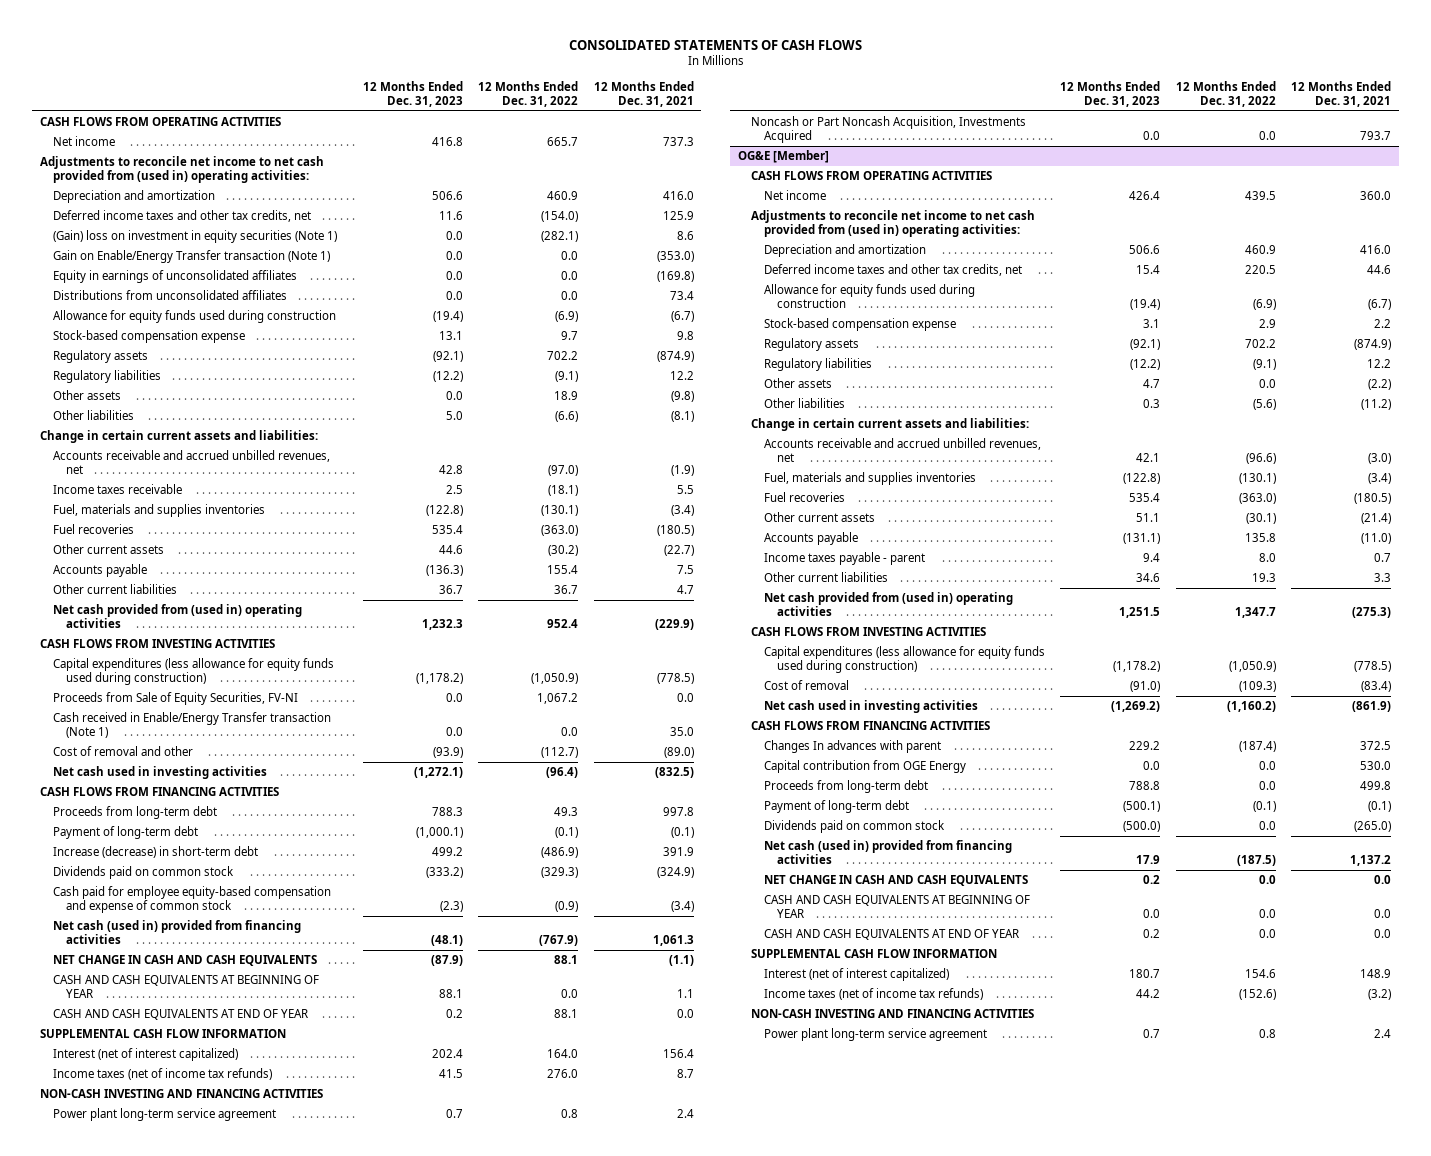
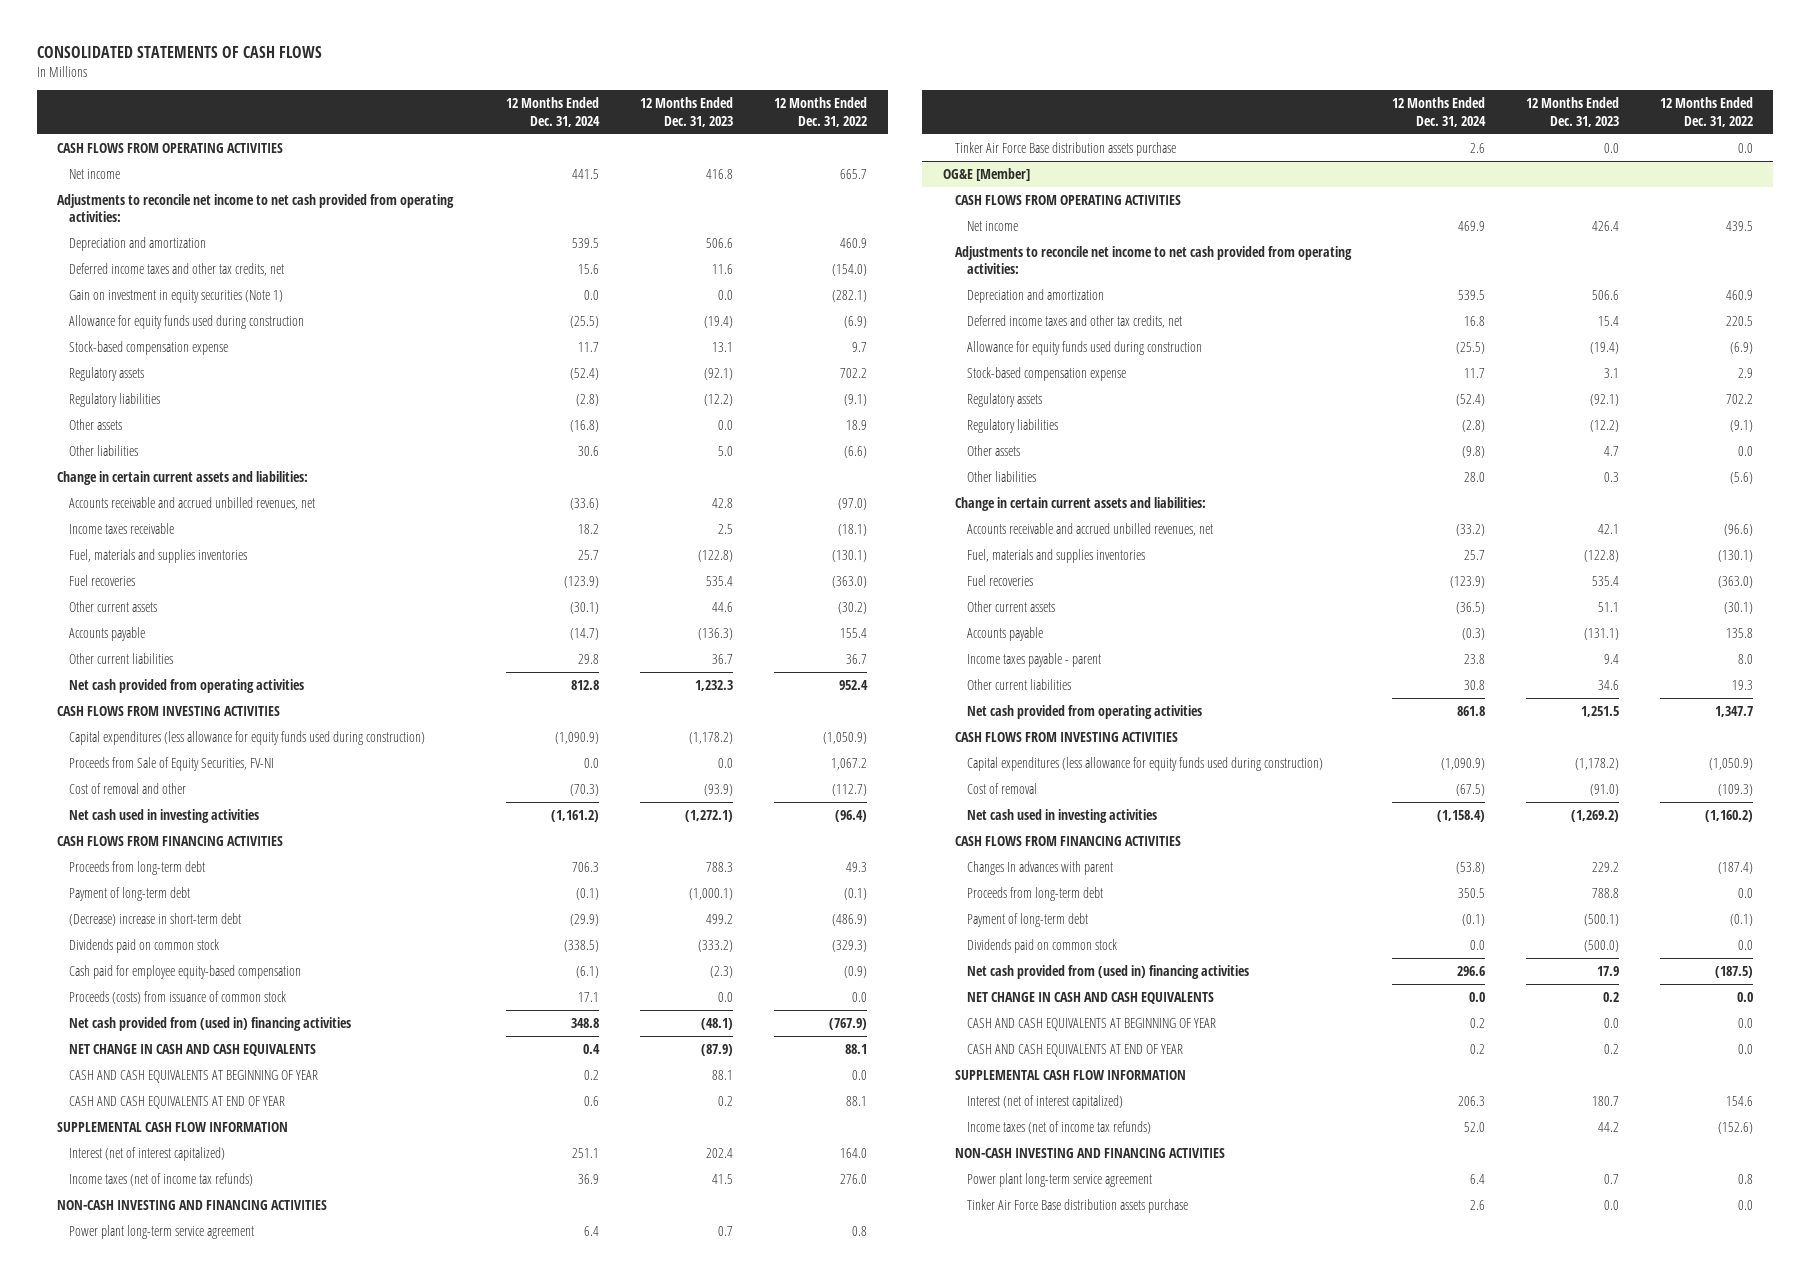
[593,80,694,107] 12 Months Ended Dec. 31, 2021 -> none
none -> [506,97,601,127] 12 Months Ended Dec. 31, 2024
[39,155,324,184] Adjustments to reconcile net income to net cash provided from (used in) operating activities: -> [57,193,455,223] Adjustments to reconcile net income to net cash provided from operating activities:
[52,249,330,263] Gain on Enable/Energy Transfer transaction (Note 1) -> none
[52,269,297,283] Equity in earnings of unconsolidated affiliates -> none
[52,289,287,300] Distributions from unconsolidated affiliates -> none
[52,229,337,243] (Gain) loss on investment in equity securities (Note 1) -> [69,289,284,303] Gain on investment in equity securities (Note 1)
[52,603,302,629] Net cash provided from (used in) operating activities -> [69,678,305,693] Net cash provided from operating activities
[52,711,331,739] Cash received in Enable/Energy Transfer transaction (Note 1) -> none
[52,845,258,858] Increase (decrease) in short-term debt -> [69,912,242,926] (Decrease) increase in short-term debt
[52,885,331,914] Cash paid for employee equity-based compensation and expense of common stock -> [69,964,302,979] Cash paid for employee equity-based compensation
none -> [69,990,287,1004] Proceeds (costs) from issuance of common stock
[52,919,301,945] Net cash (used in) provided from financing activities -> [69,1016,352,1031] Net cash provided from (used in) financing activities
[750,115,1026,144] Noncash or Part Noncash Acquisition, Investments Acquired -> none
none -> [954,141,1176,156] Tinker Air Force Base distribution assets purchase
[750,209,1035,238] Adjustments to reconcile net income to net cash provided from (used in) operating activities: -> [954,245,1352,275] Adjustments to reconcile net income to net cash provided from operating activities:
[763,591,1013,617] Net cash provided from (used in) operating activities -> [967,704,1203,719] Net cash provided from operating activities
[763,759,966,773] Capital contribution from OGE Energy -> none
[763,839,1012,865] Net cash (used in) provided from financing activities -> [967,964,1250,979] Net cash provided from (used in) financing activities
none -> [967,1198,1189,1213] Tinker Air Force Base distribution assets purchase

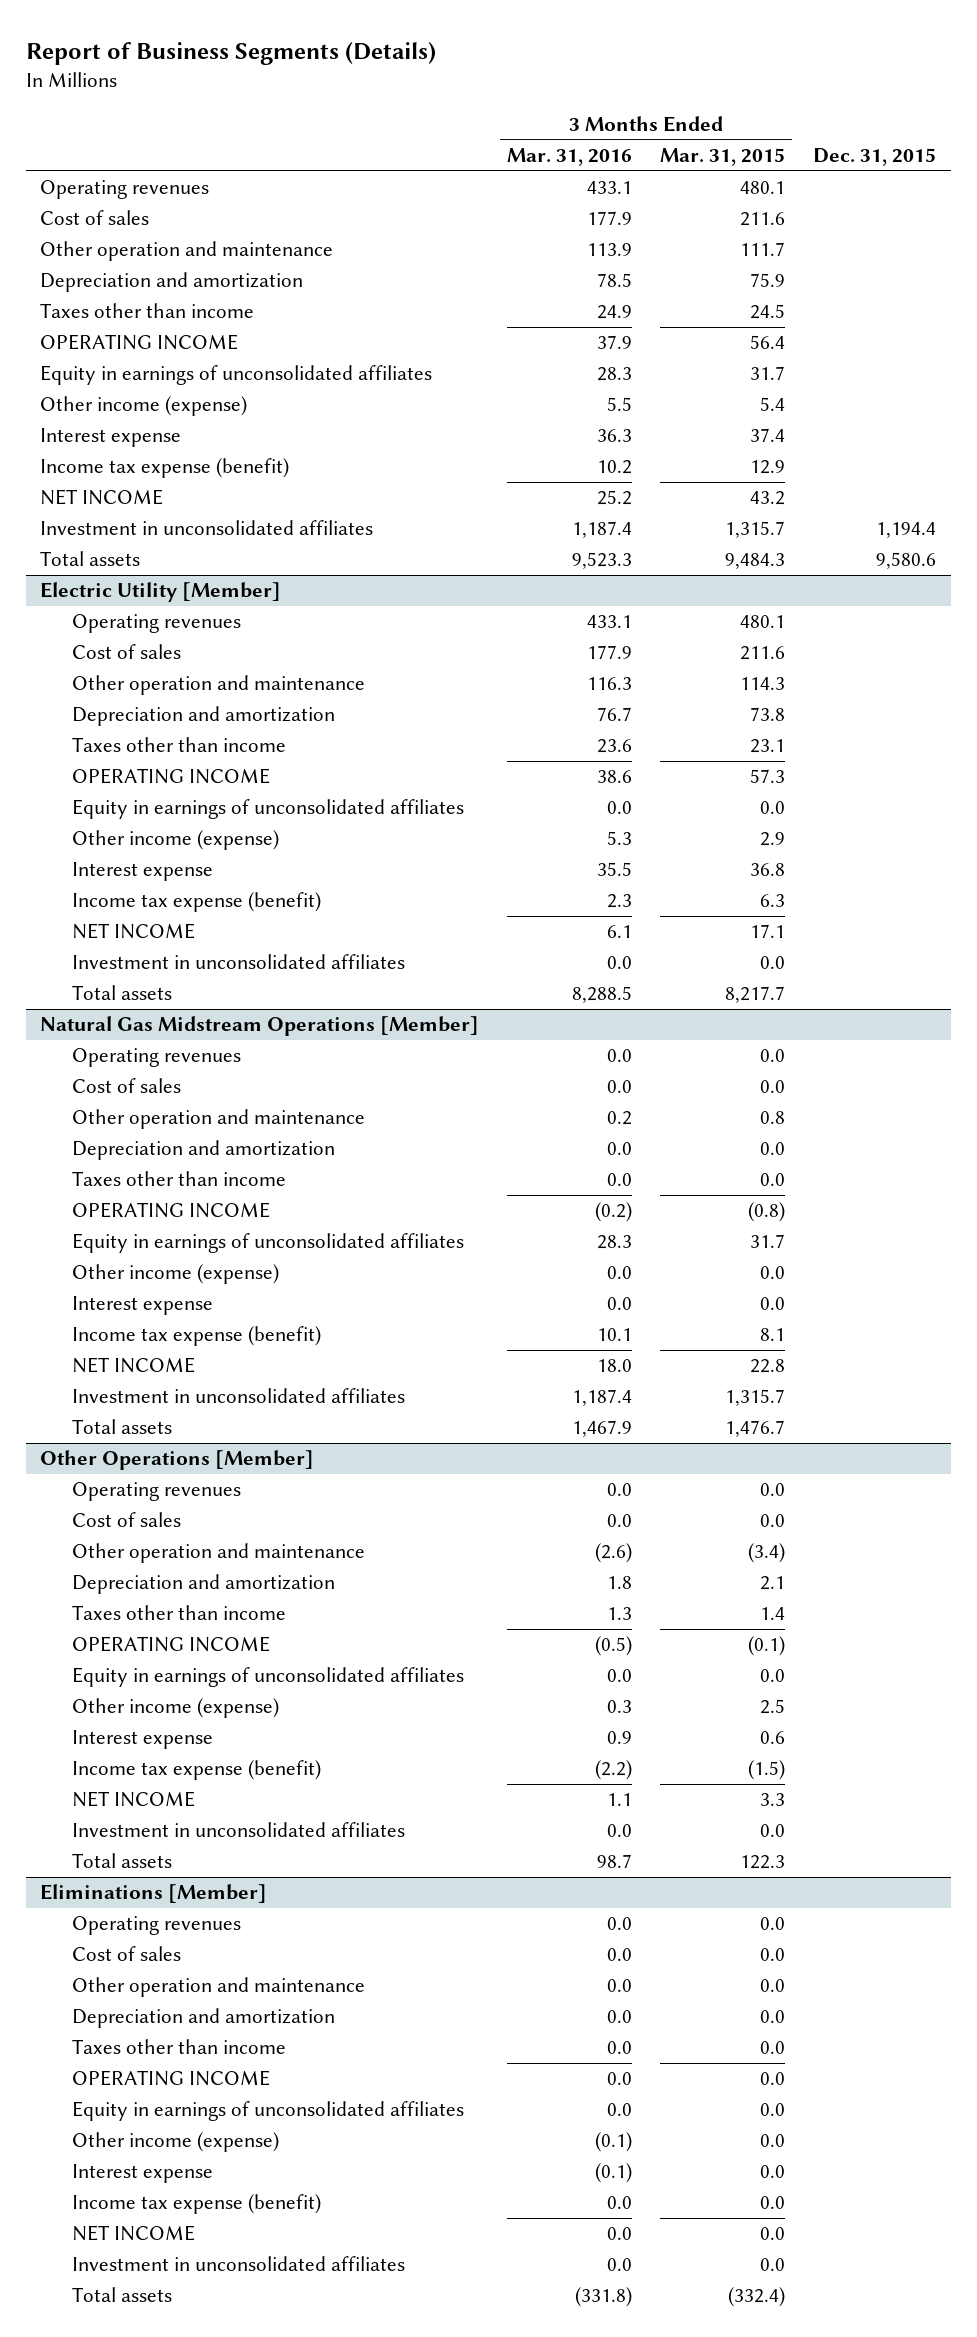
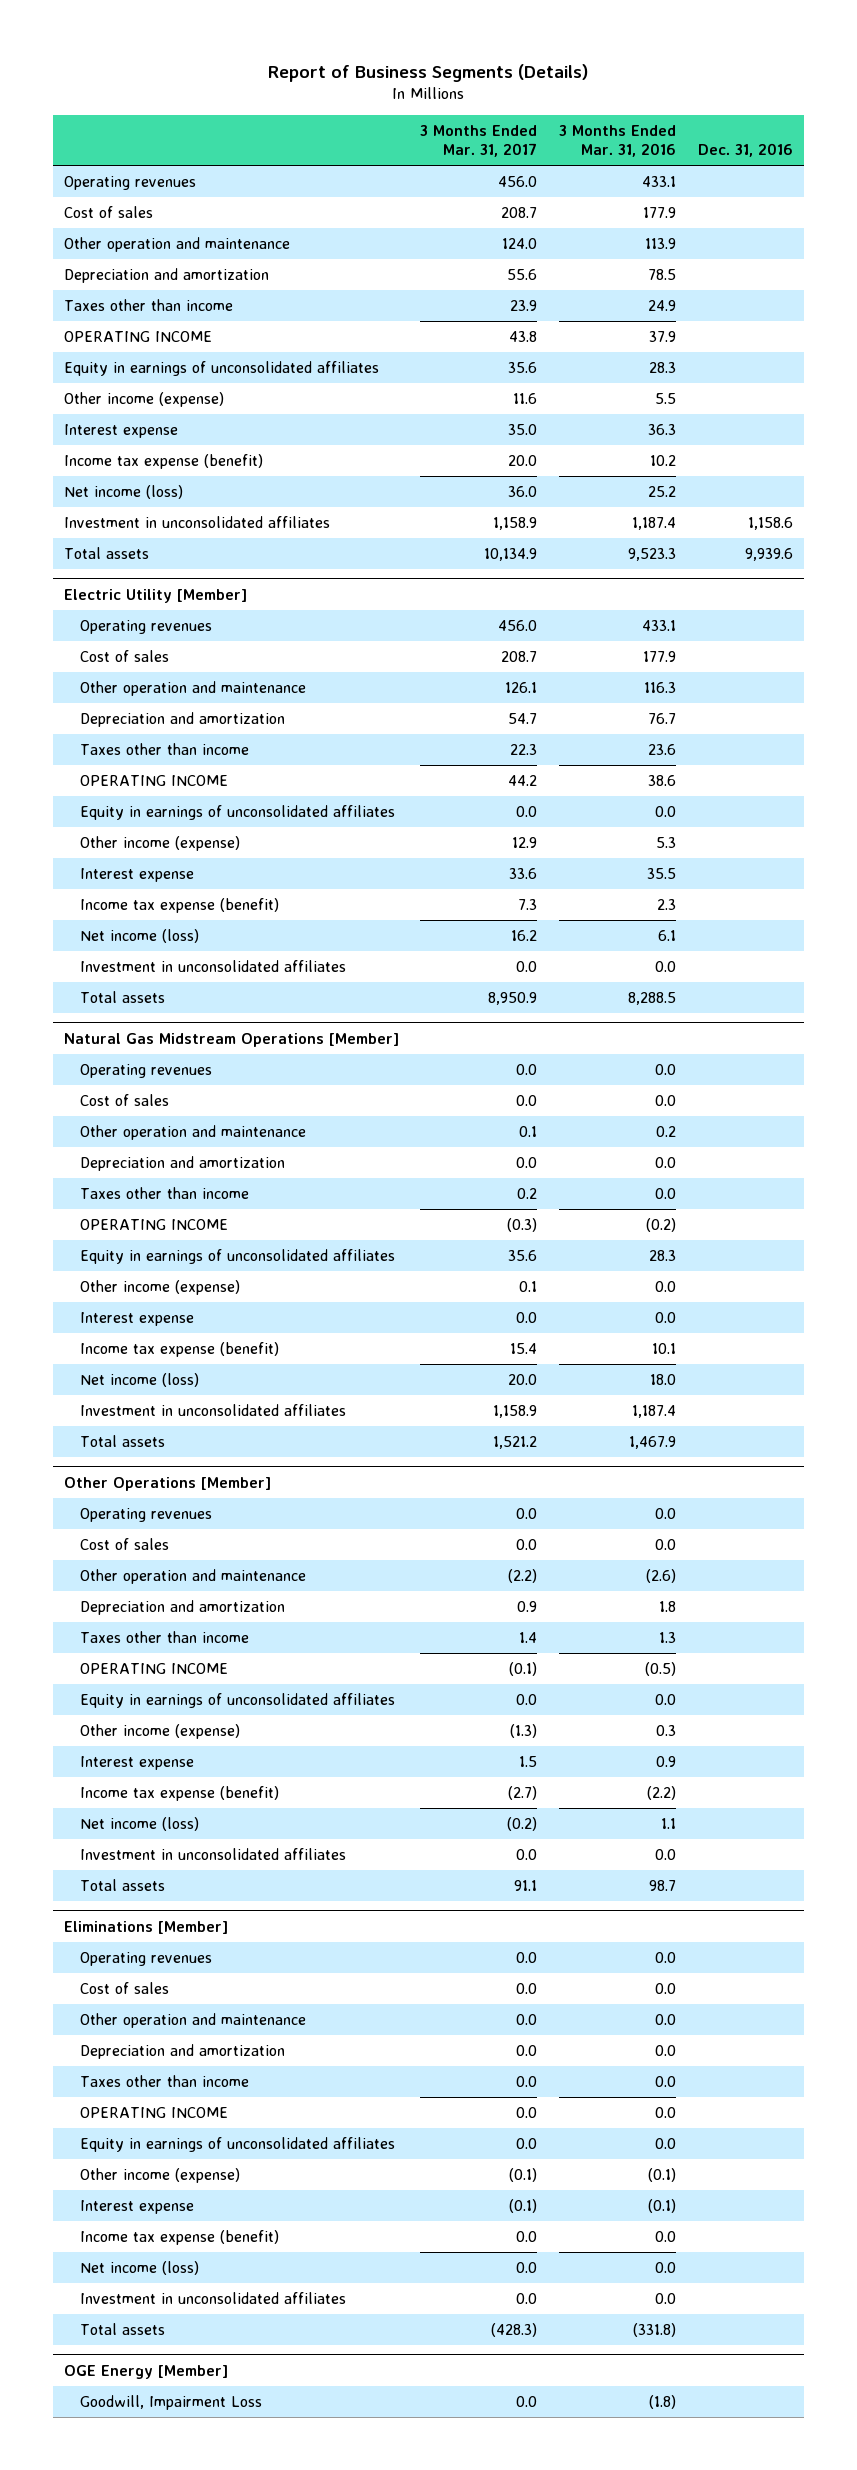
[660,147,786,166] Mar. 31, 2015 -> none
[813,147,937,166] Dec. 31, 2015 -> none
none -> [420,124,538,157] 3 Months Ended Mar. 31, 2017
none -> [697,142,793,157] Dec. 31, 2016
[40,489,164,506] NET INCOME -> [63,484,183,499] Net income (loss)
[71,923,195,940] NET INCOME -> [79,928,199,943] Net income (loss)
[71,1357,195,1374] NET INCOME -> [79,1372,199,1387] Net income (loss)
[71,1791,195,1808] NET INCOME -> [79,1816,199,1831] Net income (loss)
[71,2225,195,2242] NET INCOME -> [79,2260,199,2275] Net income (loss)
none -> [63,2364,228,2379] OGE Energy [Member]
none -> [79,2394,262,2410] Goodwill, Impairment Loss

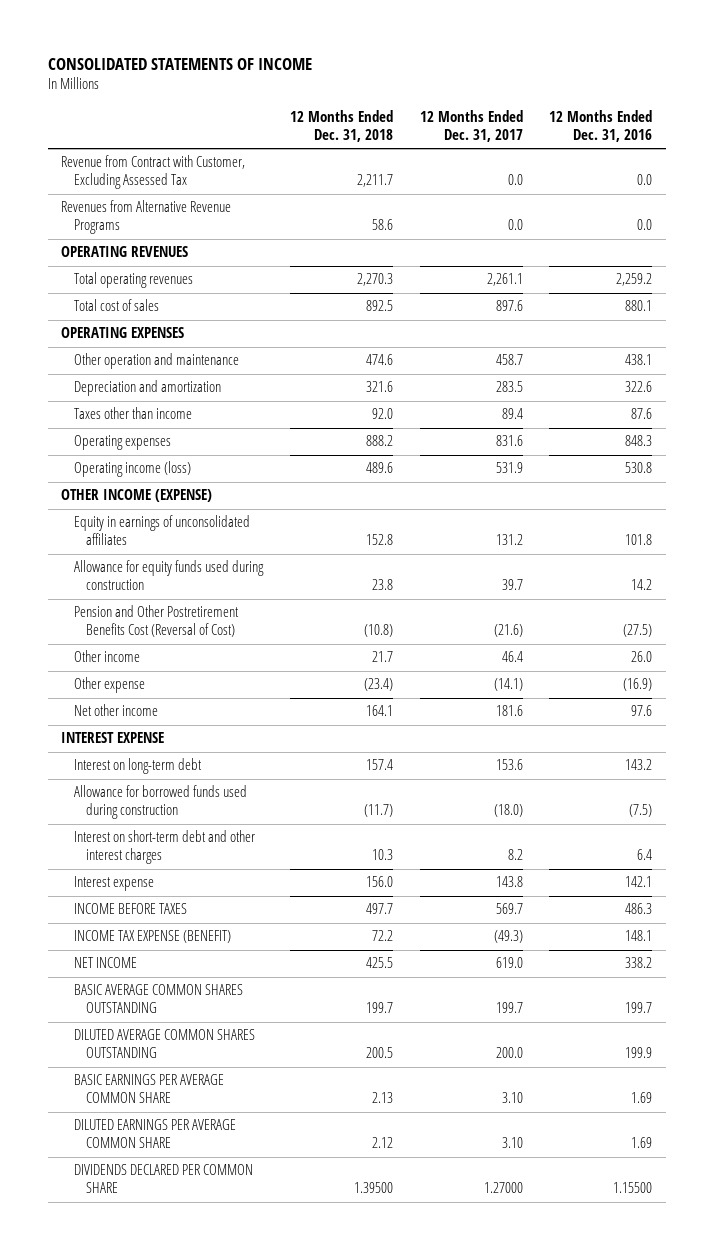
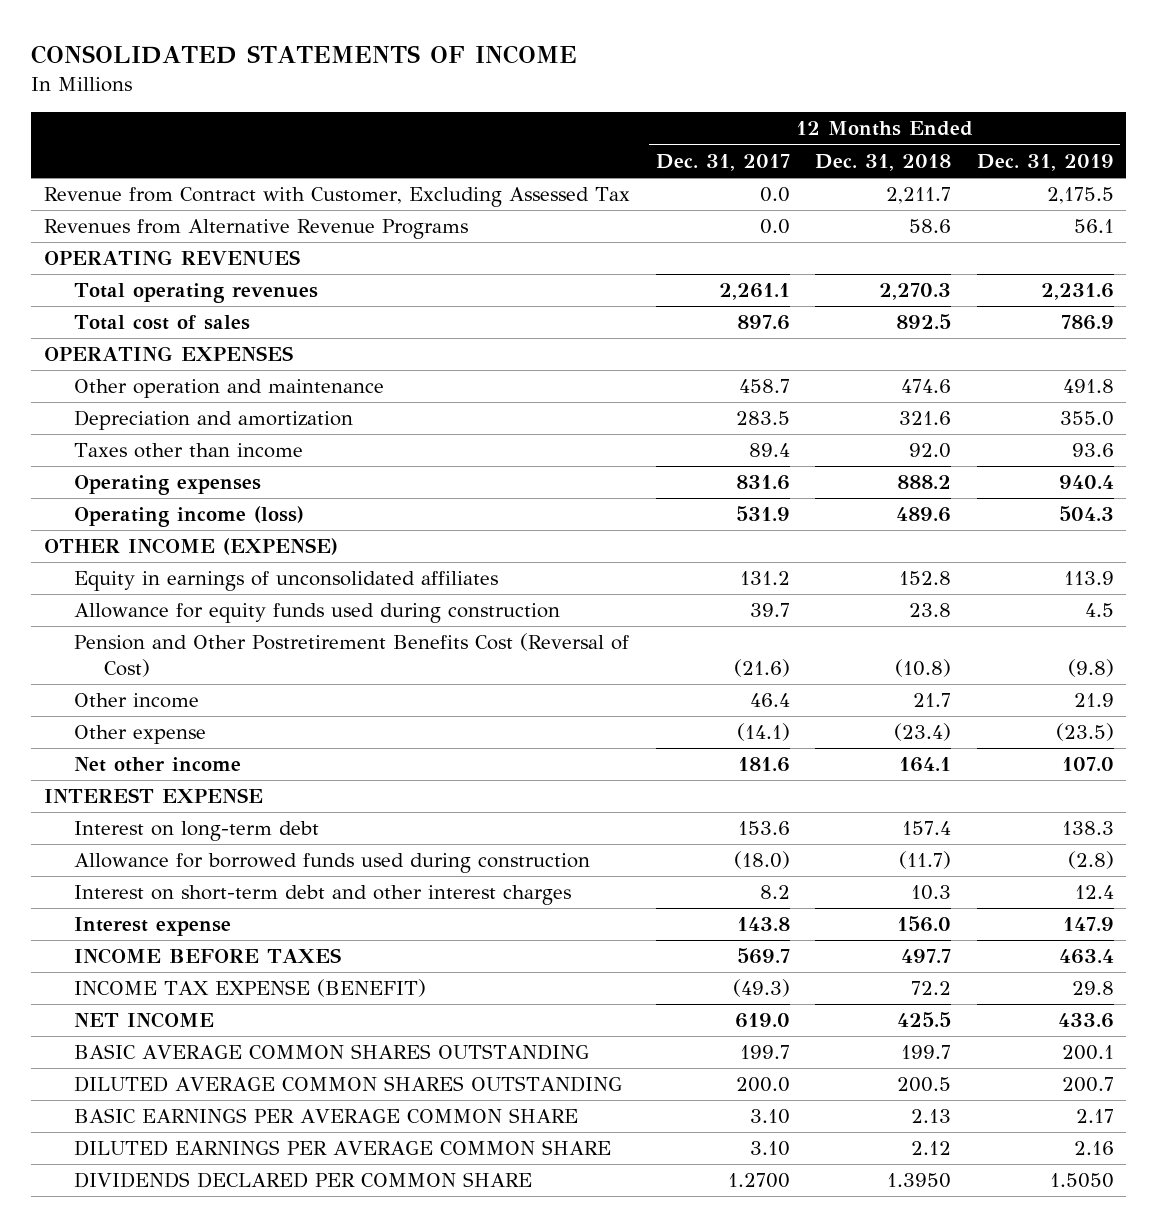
[549,109,653,142] 12 Months Ended Dec. 31, 2016 -> none
none -> [976,153,1114,171] Dec. 31, 2019
[353,1182,393,1194] 1.39500 -> [887,1173,952,1189] 1.3950
[483,1182,523,1194] 1.27000 -> [727,1173,790,1189] 1.2700

